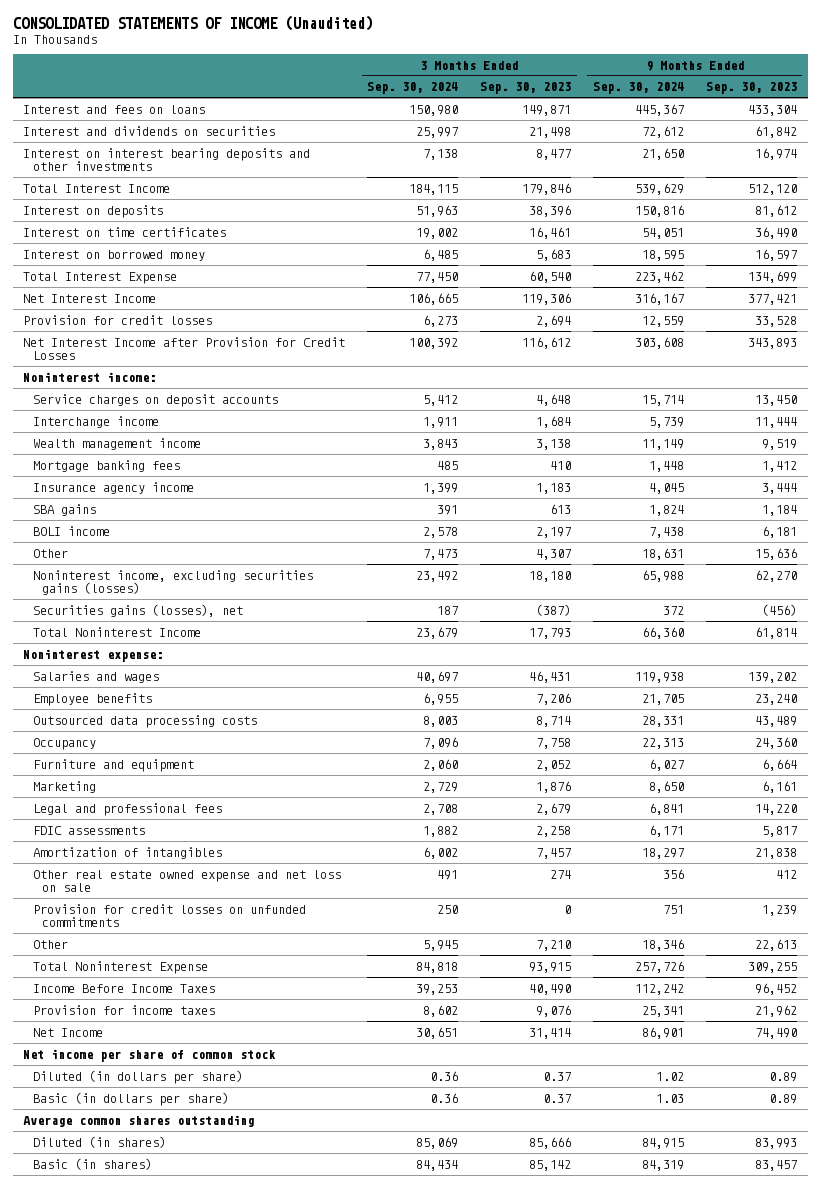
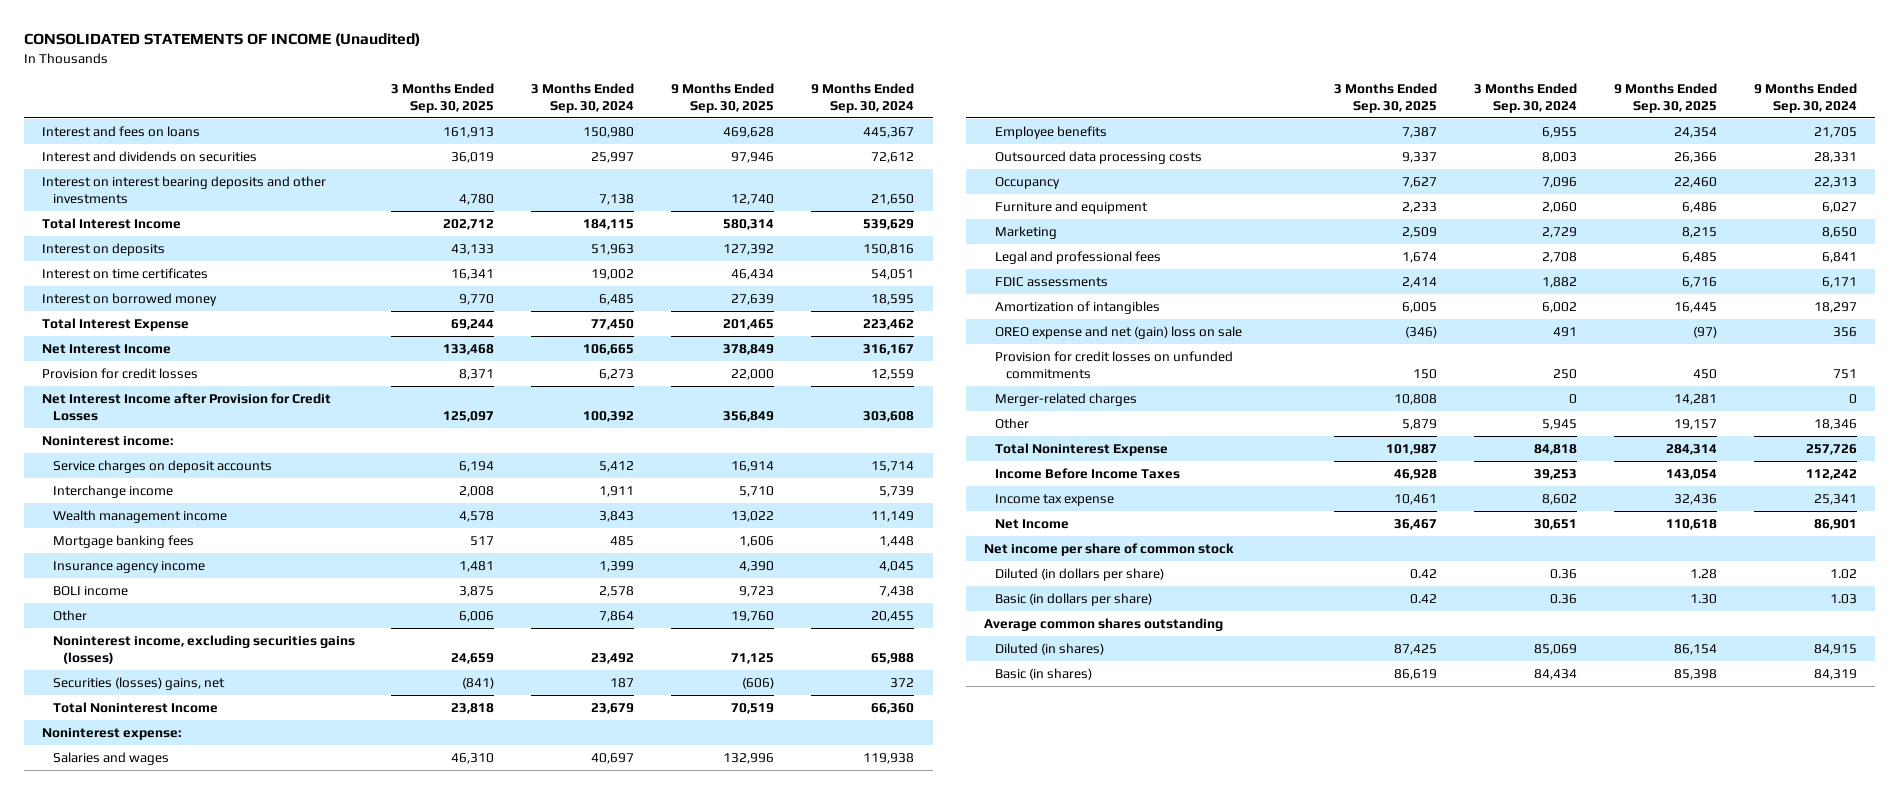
[480,82,572,95] Sep. 30, 2023 -> none
[705,82,797,95] Sep. 30, 2023 -> none
none -> [391,82,495,113] 3 Months Ended Sep. 30, 2025
none -> [671,82,775,113] 9 Months Ended Sep. 30, 2025
[32,503,96,516] SBA gains -> none
[423,548,459,560] 7,473 -> [599,610,635,622] 7,864
[641,547,684,560] 18,631 -> [871,610,915,622] 20,455
[32,603,243,617] Securities gains (losses), net -> [52,676,225,690] Securities (losses) gains, net
[32,869,341,892] Other real estate owned expense and net loss on sale -> [995,325,1243,339] OREO expense and net (gain) loss on sale
none -> [995,392,1138,406] Merger-related charges
[32,1004,215,1015] Provision for income taxes -> [995,493,1115,506] Income tax expense

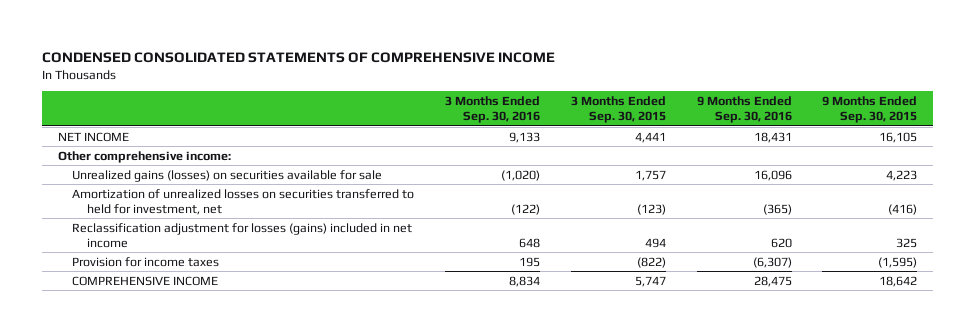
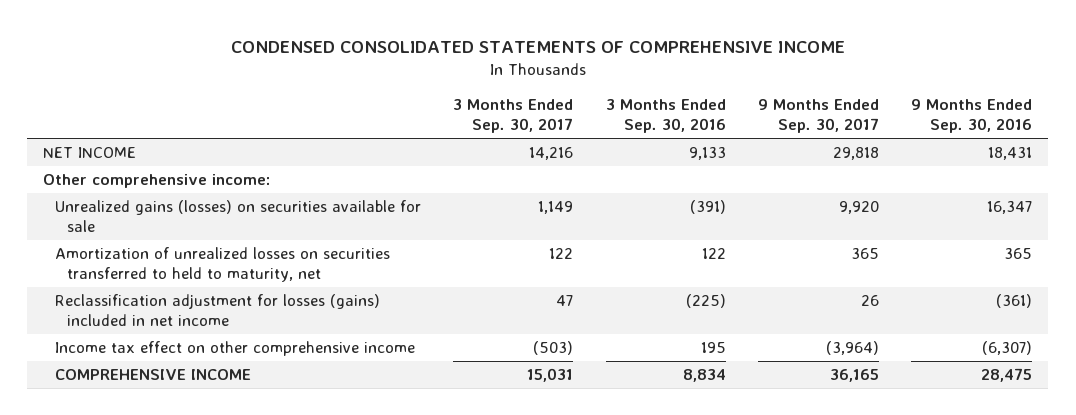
[570,95,666,123] 3 Months Ended Sep. 30, 2015 -> none
[822,95,918,123] 9 Months Ended Sep. 30, 2015 -> none
none -> [453,98,574,134] 3 Months Ended Sep. 30, 2017
none -> [757,98,879,134] 9 Months Ended Sep. 30, 2017
[501,169,541,181] (1,020) -> [689,200,726,215] (391)
[753,169,792,181] 16,096 -> [987,201,1033,215] 16,347
[72,188,415,215] Amortization of unrealized losses on securities transferred to held for investment, net -> [55,247,391,283] Amortization of unrealized losses on securities transferred to held to maturity, net
[511,203,541,215] (122) -> [701,248,726,260] 122
[762,203,792,215] (365) -> [1004,248,1033,260] 365
[519,237,541,248] 648 -> [685,294,726,309] (225)
[770,237,792,248] 620 -> [996,294,1033,309] (361)
[72,256,220,267] Provision for income taxes -> [55,341,416,357] Income tax effect on other comprehensive income

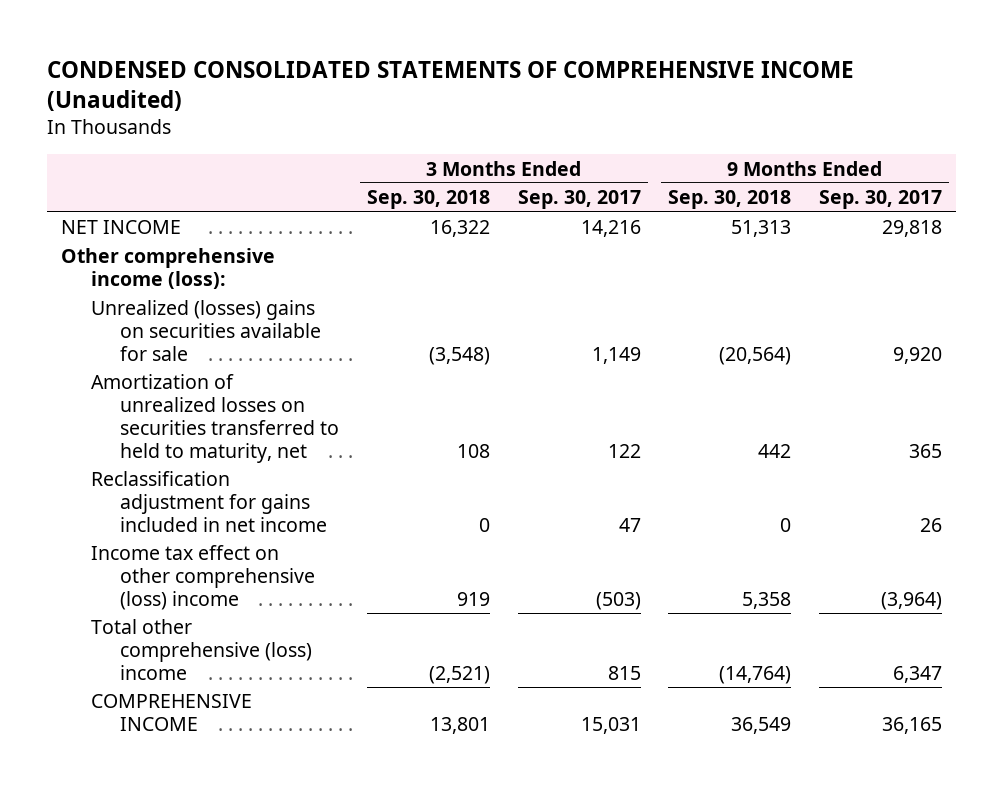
[230,40,845,53] CONDENSED CONSOLIDATED STATEMENTS OF COMPREHENSIVE INCOME -> [47,60,855,111] CONDENSED CONSOLIDATED STATEMENTS OF COMPREHENSIVE INCOME (Unaudited)
[605,98,726,134] 3 Months Ended Sep. 30, 2016 -> none
[911,98,1033,134] 9 Months Ended Sep. 30, 2016 -> none
none -> [367,190,491,210] Sep. 30, 2018
none -> [668,190,792,210] Sep. 30, 2018
[43,174,271,189] Other comprehensive income: -> [60,248,275,290] Other comprehensive income (loss):
[55,200,422,233] Unrealized gains (losses) on securities available for sale -> [90,300,322,362] Unrealized (losses) gains on securities available for sale
[55,294,381,327] Reclassification adjustment for losses (gains) included in net income -> [90,471,328,533] Reclassification adjustment for gains included in net income
[55,341,416,357] Income tax effect on other comprehensive income -> [90,545,316,611] Income tax effect on other comprehensive (loss) income
none -> [90,619,313,681] Total other comprehensive (loss) income

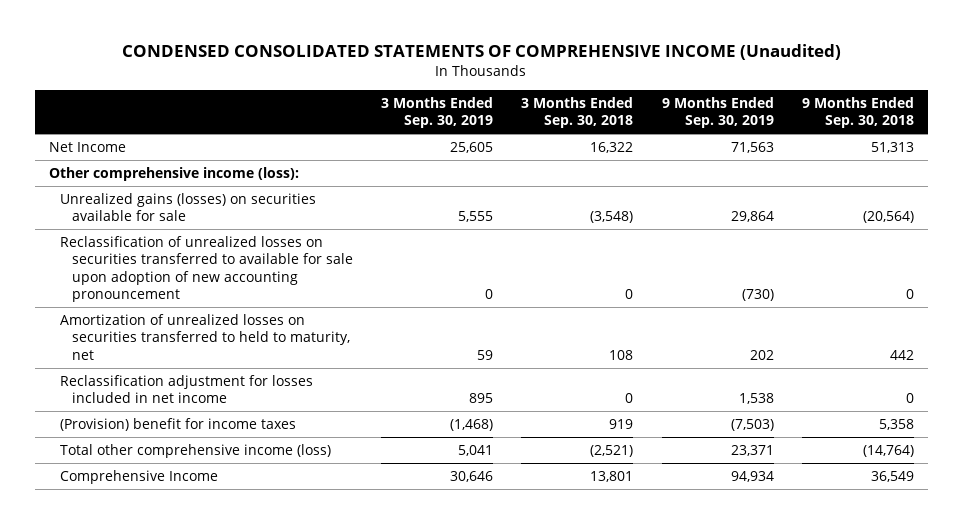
[517,190,641,210] Sep. 30, 2017 -> none
[818,190,942,210] Sep. 30, 2017 -> none
none -> [381,96,494,129] 3 Months Ended Sep. 30, 2019
none -> [661,96,774,129] 9 Months Ended Sep. 30, 2019
[60,220,181,235] NET INCOME -> [48,141,126,152] Net Income
[90,300,322,362] Unrealized (losses) gains on securities available for sale -> [60,192,317,222] Unrealized gains (losses) on securities available for sale
none -> [60,235,353,303] Reclassification of unrealized losses on securities transferred to available for sale upon adoption of new accounting pronouncement
[90,471,328,533] Reclassification adjustment for gains included in net income -> [60,374,314,404] Reclassification adjustment for losses included in net income
[90,545,316,611] Income tax effect on other comprehensive (loss) income -> [60,417,297,431] (Provision) benefit for income taxes
[90,619,313,681] Total other comprehensive (loss) income -> [60,443,332,458] Total other comprehensive income (loss)
[90,694,252,732] COMPREHENSIVE INCOME -> [60,469,219,484] Comprehensive Income

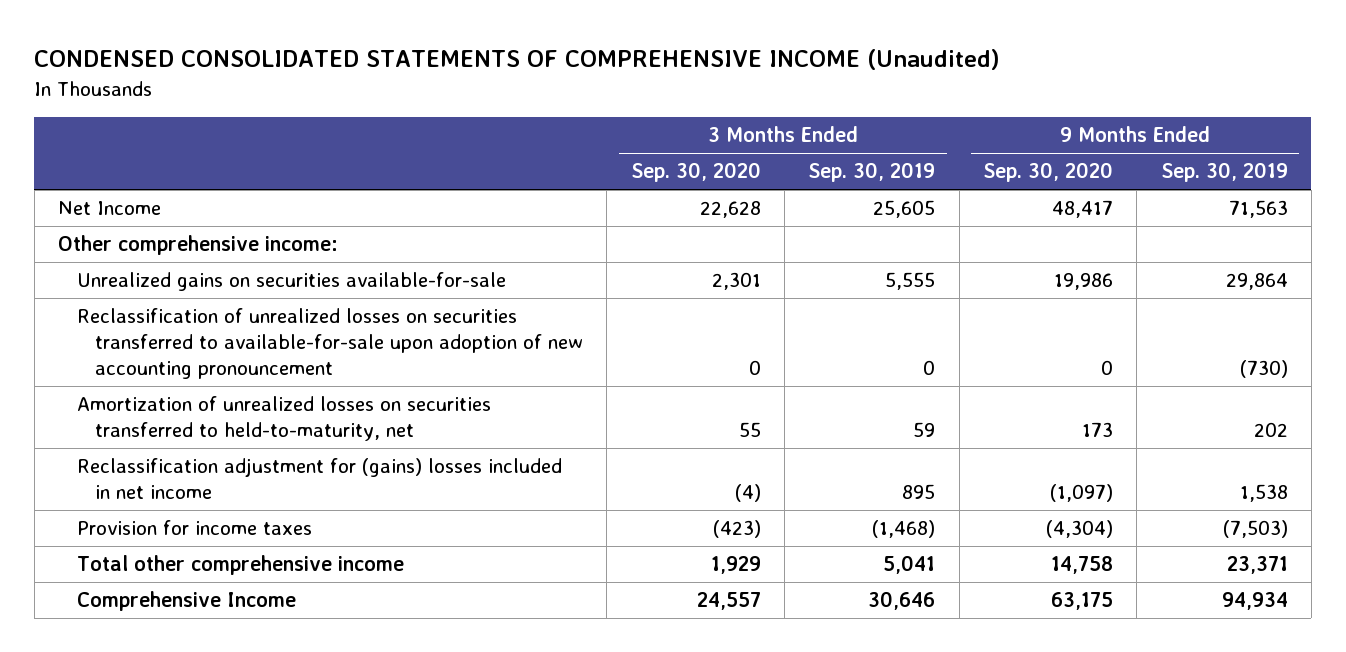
[521,96,634,129] 3 Months Ended Sep. 30, 2018 -> none
[801,96,914,129] 9 Months Ended Sep. 30, 2018 -> none
none -> [630,162,761,183] Sep. 30, 2020
none -> [982,162,1113,183] Sep. 30, 2020
[48,166,299,181] Other comprehensive income (loss): -> [58,235,339,256] Other comprehensive income:
[60,192,317,222] Unrealized gains (losses) on securities available for sale -> [76,272,506,292] Unrealized gains on securities available-for-sale
[60,235,353,303] Reclassification of unrealized losses on securities transferred to available for sale upon adoption of new accounting pronouncement -> [76,308,584,379] Reclassification of unrealized losses on securities transferred to available-for-sale upon adoption of new accounting pronouncement
[60,313,350,360] Amortization of unrealized losses on securities transferred to held to maturity, net -> [76,396,491,442] Amortization of unrealized losses on securities transferred to held-to-maturity, net
[60,374,314,404] Reclassification adjustment for losses included in net income -> [76,458,562,500] Reclassification adjustment for (gains) losses included in net income
[60,417,297,431] (Provision) benefit for income taxes -> [76,520,312,536] Provision for income taxes
[60,443,332,458] Total other comprehensive income (loss) -> [76,555,404,576] Total other comprehensive income

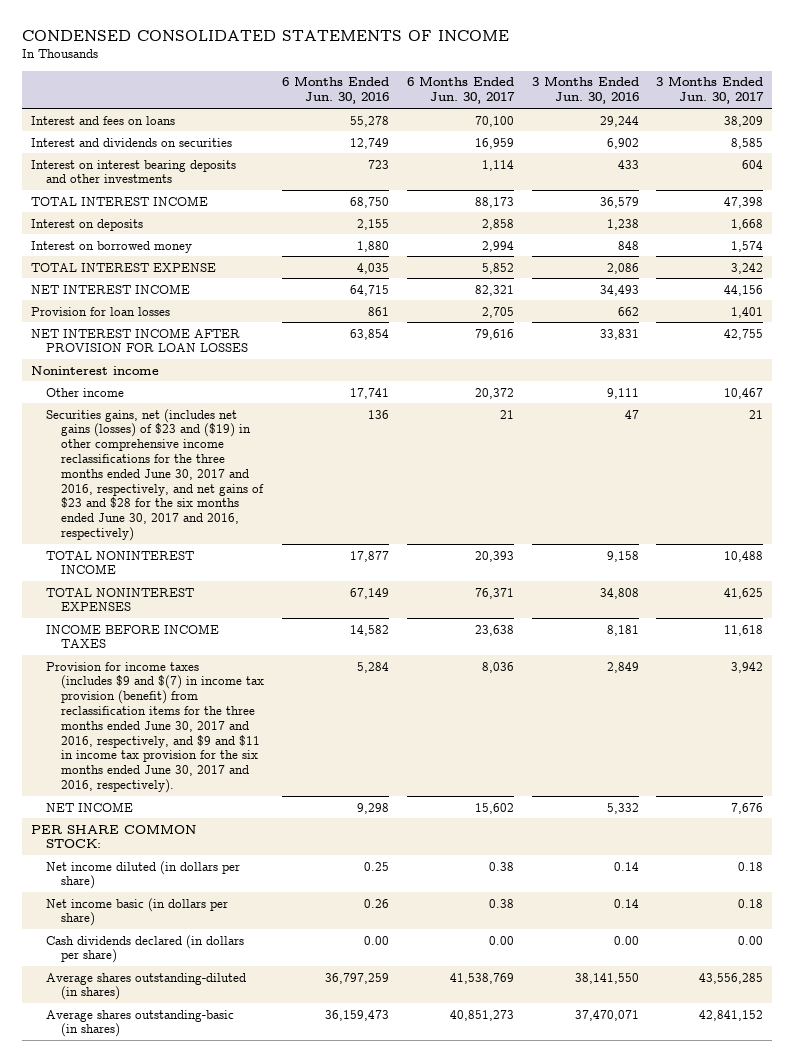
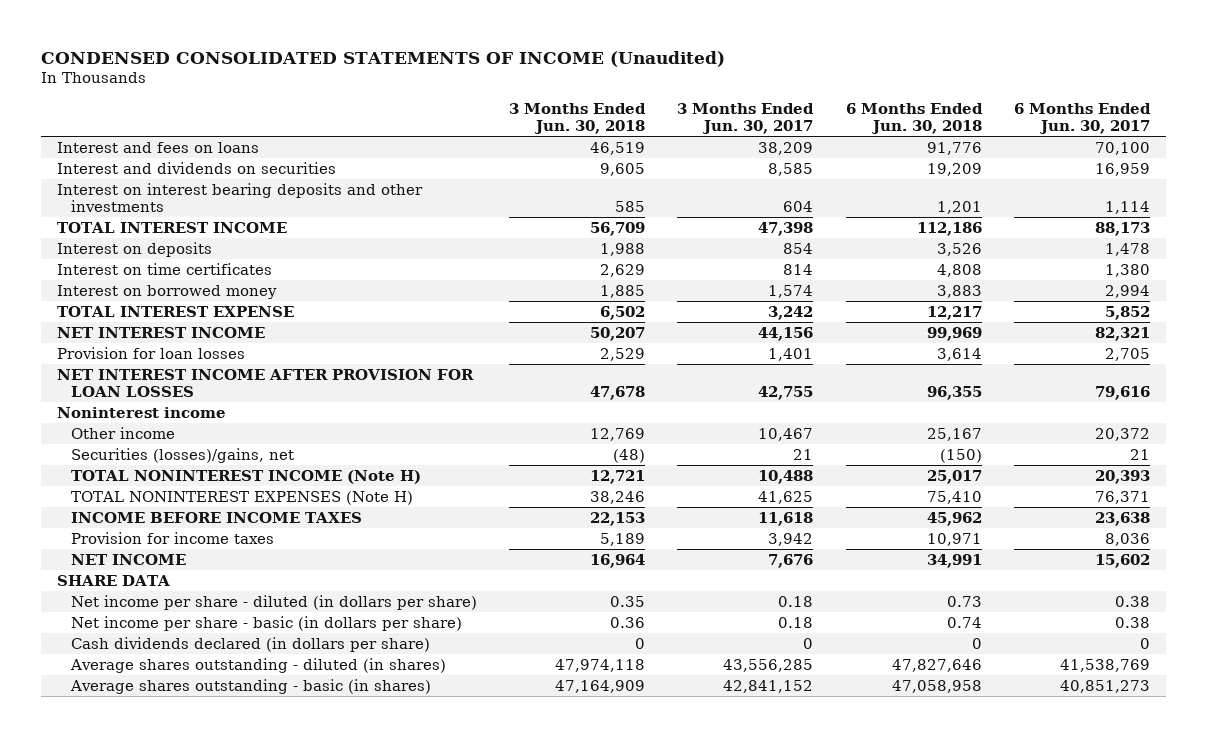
[22,30,510,42] CONDENSED CONSOLIDATED STATEMENTS OF INCOME -> [41,50,726,67] CONDENSED CONSOLIDATED STATEMENTS OF INCOME (Unaudited)
[281,76,389,105] 6 Months Ended Jun. 30, 2016 -> none
[531,76,639,105] 3 Months Ended Jun. 30, 2016 -> none
none -> [509,102,647,135] 3 Months Ended Jun. 30, 2018
none -> [845,102,983,135] 6 Months Ended Jun. 30, 2018
[481,218,514,230] 2,858 -> [1104,242,1150,256] 1,478
[731,218,764,230] 1,668 -> [783,242,814,254] 854
none -> [57,262,273,275] Interest on time certificates
[46,408,265,541] Securities gains, net (includes net gains (losses) of $23 and ($19) in other comprehensive income reclassifications for the three months ended June 30, 2017 and 2016, respectively, and net gains of $23 and $28 for the six months ended June 30, 2017 and 2016, respectively) -> [71,447,295,463] Securities (losses)/gains, net
[46,550,195,575] TOTAL NONINTEREST INCOME -> [71,469,422,484] TOTAL NONINTEREST INCOME (Note H)
[46,587,195,612] TOTAL NONINTEREST EXPENSES -> [71,490,414,505] TOTAL NONINTEREST EXPENSES (Note H)
[46,661,265,793] Provision for income taxes (includes $9 and $(7) in income tax provision (benefit) from reclassification items for the three months ended June 30, 2017 and 2016, respectively, and $9 and $11 in income tax provision for the six months ended June 30, 2017 and 2016, respectively). -> [71,531,275,544] Provision for income taxes
[31,823,198,849] PER SHARE COMMON STOCK: -> [57,574,171,586] SHARE DATA
[46,860,241,890] Net income diluted (in dollars per share) -> [71,594,478,610] Net income per share - diluted (in dollars per share)
[46,897,229,927] Net income basic (in dollars per share) -> [71,615,463,631] Net income per share - basic (in dollars per share)
[488,935,514,945] 0.00 -> [1139,637,1150,649] 0
[738,935,764,945] 0.00 -> [803,637,814,649] 0
[46,972,247,1001] Average shares outstanding-diluted (in shares) -> [70,657,447,673] Average shares outstanding - diluted (in shares)
[46,1009,235,1038] Average shares outstanding-basic (in shares) -> [70,678,432,694] Average shares outstanding - basic (in shares)

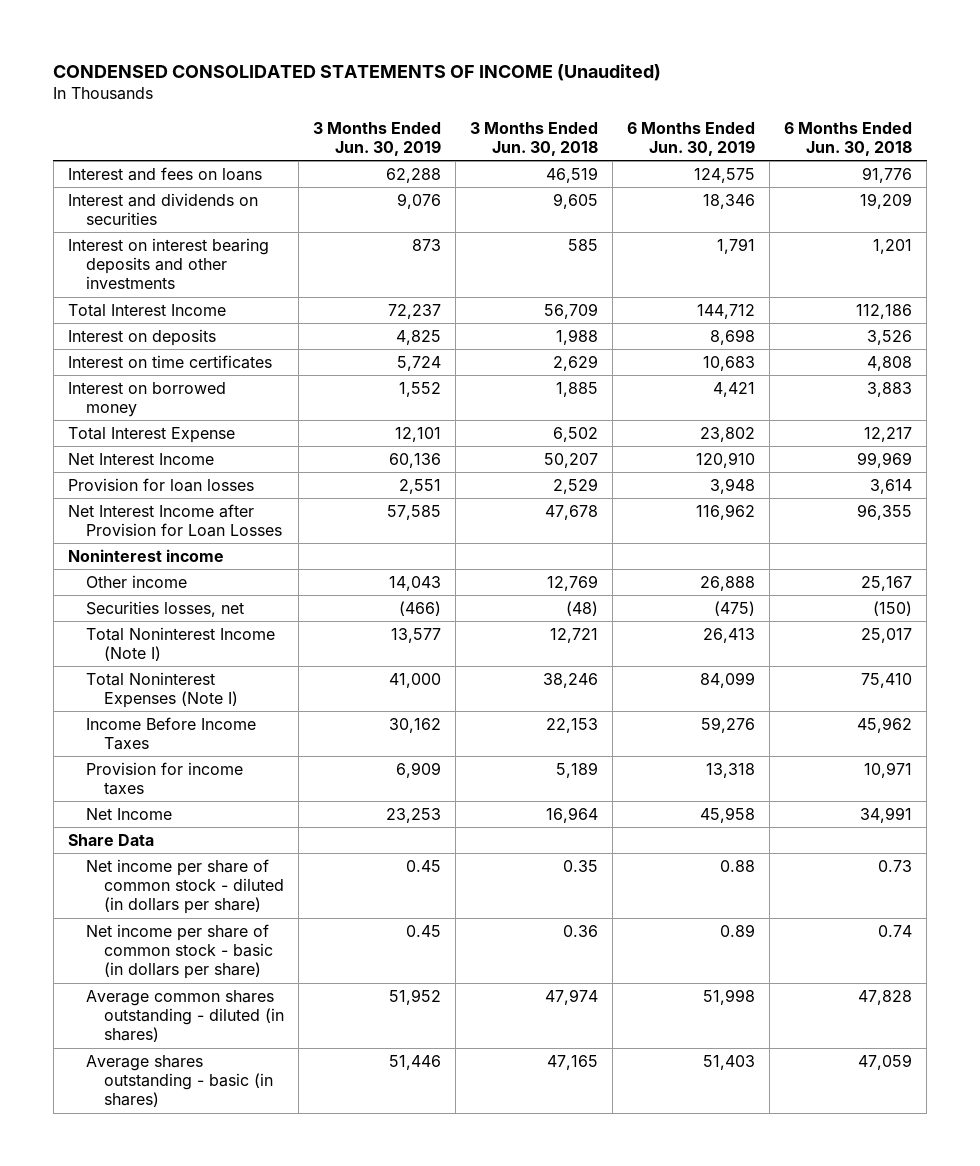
[677,102,815,135] 3 Months Ended Jun. 30, 2017 -> none
[1013,102,1151,135] 6 Months Ended Jun. 30, 2017 -> none
none -> [312,121,441,156] 3 Months Ended Jun. 30, 2019
none -> [627,121,756,156] 6 Months Ended Jun. 30, 2019
[57,221,288,233] TOTAL INTEREST INCOME -> [67,303,226,317] Total Interest Income
[57,305,295,317] TOTAL INTEREST EXPENSE -> [67,426,235,443] Total Interest Expense
[57,326,266,338] NET INTEREST INCOME -> [67,452,214,465] Net Interest Income
[57,368,475,398] NET INTEREST INCOME AFTER PROVISION FOR LOAN LOSSES -> [67,503,282,538] Net Interest Income after Provision for Loan Losses
[71,447,295,463] Securities (losses)/gains, net -> [85,600,244,617] Securities losses, net
[71,469,422,484] TOTAL NONINTEREST INCOME (Note H) -> [85,626,275,662] Total Noninterest Income (Note I)
[71,490,414,505] TOTAL NONINTEREST EXPENSES (Note H) -> [85,671,238,709] Total Noninterest Expenses (Note I)
[71,511,363,523] INCOME BEFORE INCOME TAXES -> [85,716,256,751] Income Before Income Taxes
[71,636,431,652] Cash dividends declared (in dollars per share) -> none
[71,553,187,565] NET INCOME -> [85,807,172,820] Net Income
[57,574,171,586] SHARE DATA -> [67,833,154,846] Share Data
[71,594,478,610] Net income per share - diluted (in dollars per share) -> [85,858,284,915] Net income per share of common stock - diluted (in dollars per share)
[71,615,463,631] Net income per share - basic (in dollars per share) -> [85,923,273,980] Net income per share of common stock - basic (in dollars per share)
[70,657,447,673] Average shares outstanding - diluted (in shares) -> [85,989,284,1043] Average common shares outstanding - diluted (in shares)
[555,658,646,672] 47,974,118 -> [544,988,598,1005] 47,974
[891,658,982,672] 47,827,646 -> [858,989,913,1005] 47,828
[555,679,646,693] 47,164,909 -> [546,1054,598,1070] 47,165
[891,679,982,693] 47,058,958 -> [858,1053,913,1070] 47,059

